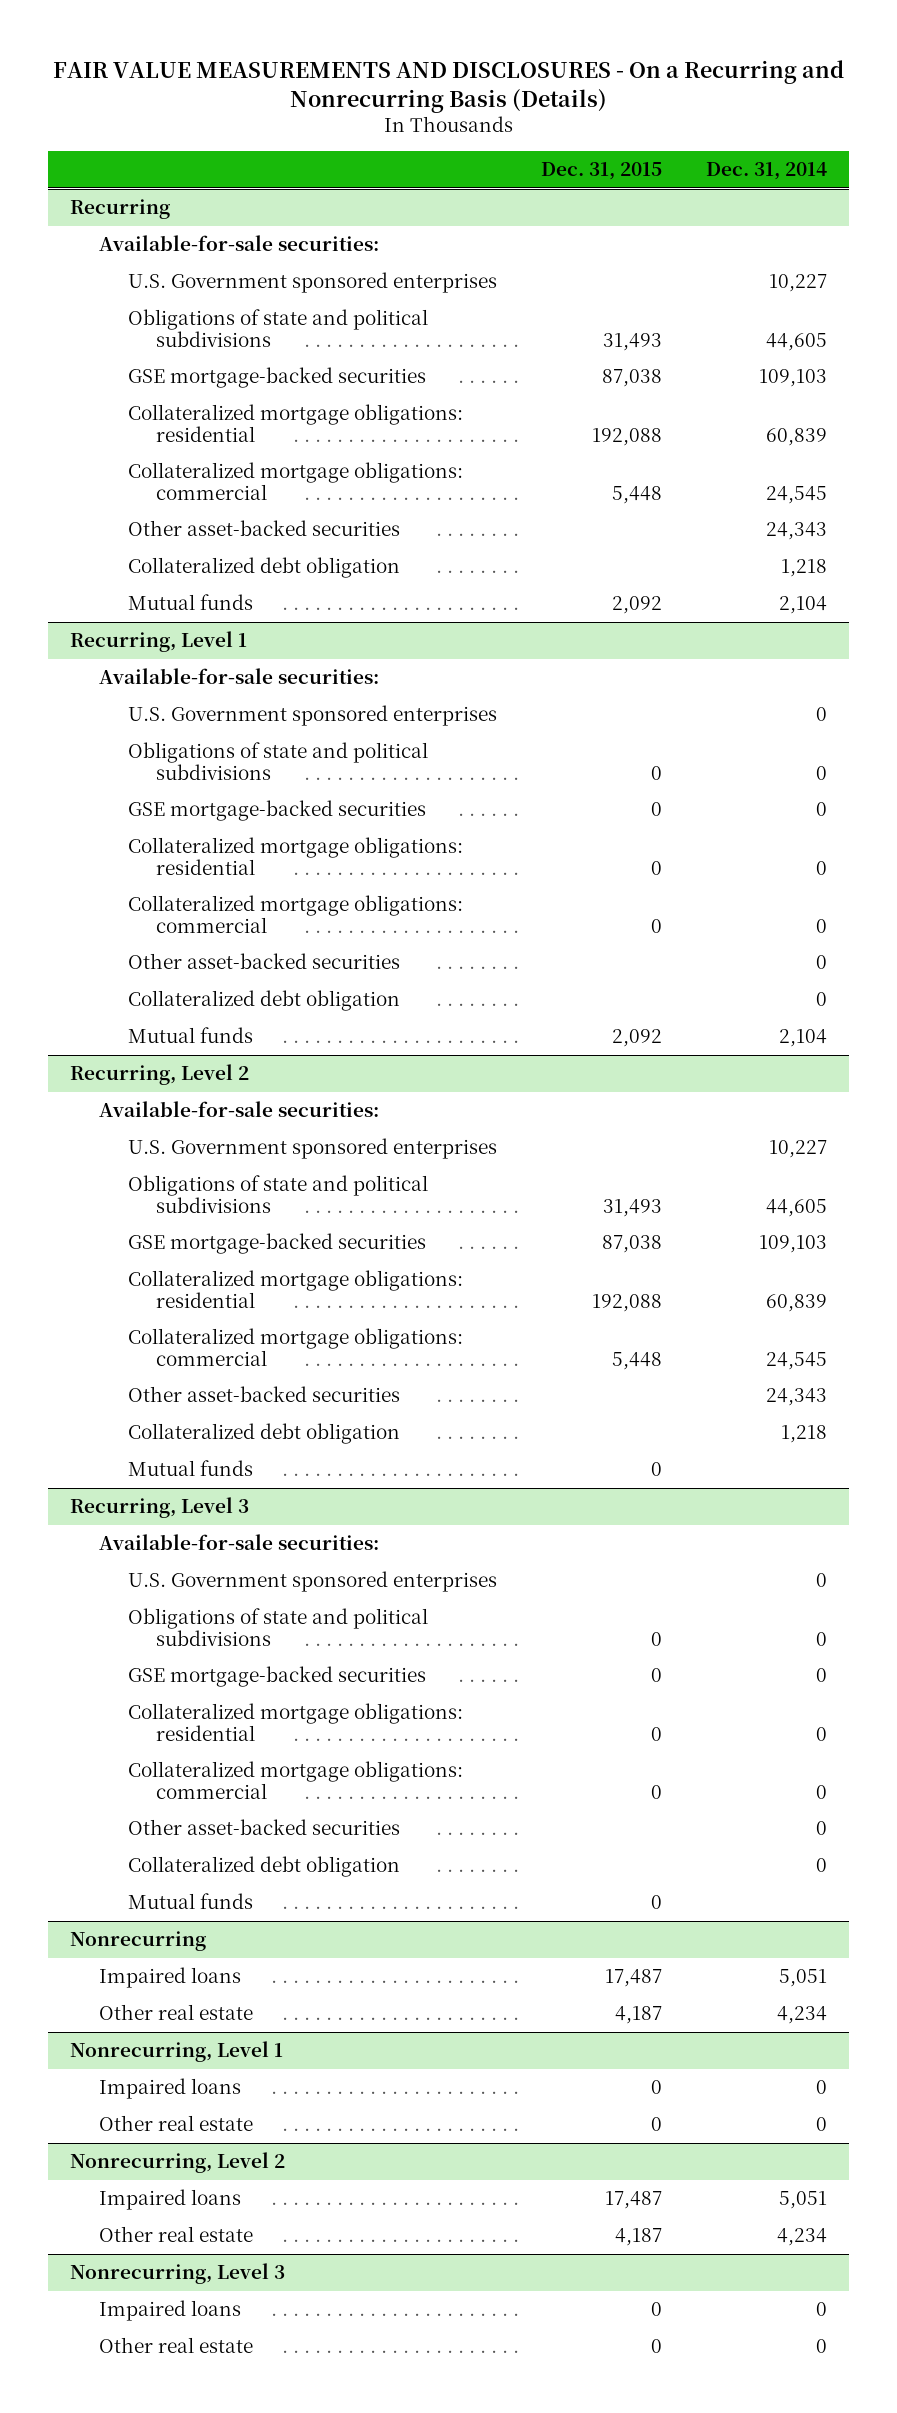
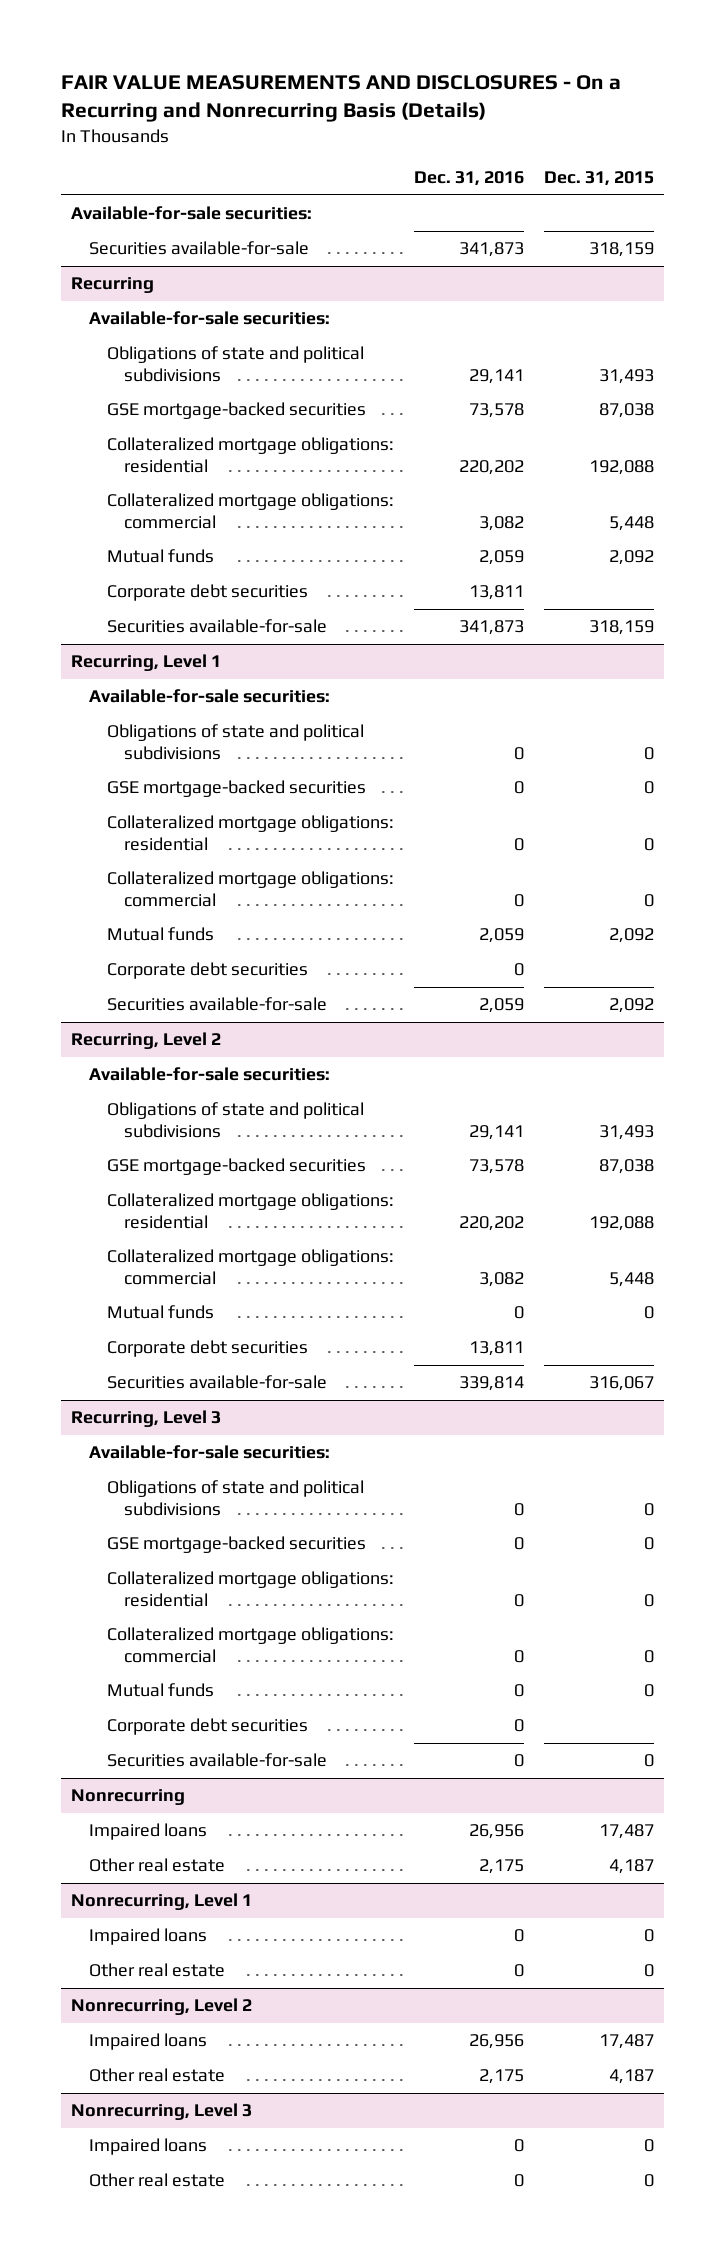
[705,162,827,181] Dec. 31, 2014 -> none
none -> [413,171,524,187] Dec. 31, 2016
none -> [70,206,312,221] Available-for-sale securities:
none -> [88,241,309,256] Securities available-for-sale
[127,272,497,294] U.S. Government sponsored enterprises -> none
[127,520,400,537] Other asset-backed securities -> none
[127,557,400,579] Collateralized debt obligation -> none
none -> [106,584,308,602] Corporate debt securities
none -> [106,619,327,634] Securities available-for-sale
[127,705,497,727] U.S. Government sponsored enterprises -> none
[127,953,400,970] Other asset-backed securities -> none
[127,990,400,1012] Collateralized debt obligation -> none
none -> [106,962,308,980] Corporate debt securities
none -> [106,997,327,1012] Securities available-for-sale
[127,1138,497,1160] U.S. Government sponsored enterprises -> none
[127,1386,400,1403] Other asset-backed securities -> none
[127,1423,400,1445] Collateralized debt obligation -> none
none -> [106,1340,308,1358] Corporate debt securities
none -> [106,1375,327,1390] Securities available-for-sale
[127,1571,497,1593] U.S. Government sponsored enterprises -> none
[127,1819,400,1836] Other asset-backed securities -> none
[127,1856,400,1878] Collateralized debt obligation -> none
none -> [106,1718,308,1736] Corporate debt securities
none -> [106,1753,327,1768] Securities available-for-sale

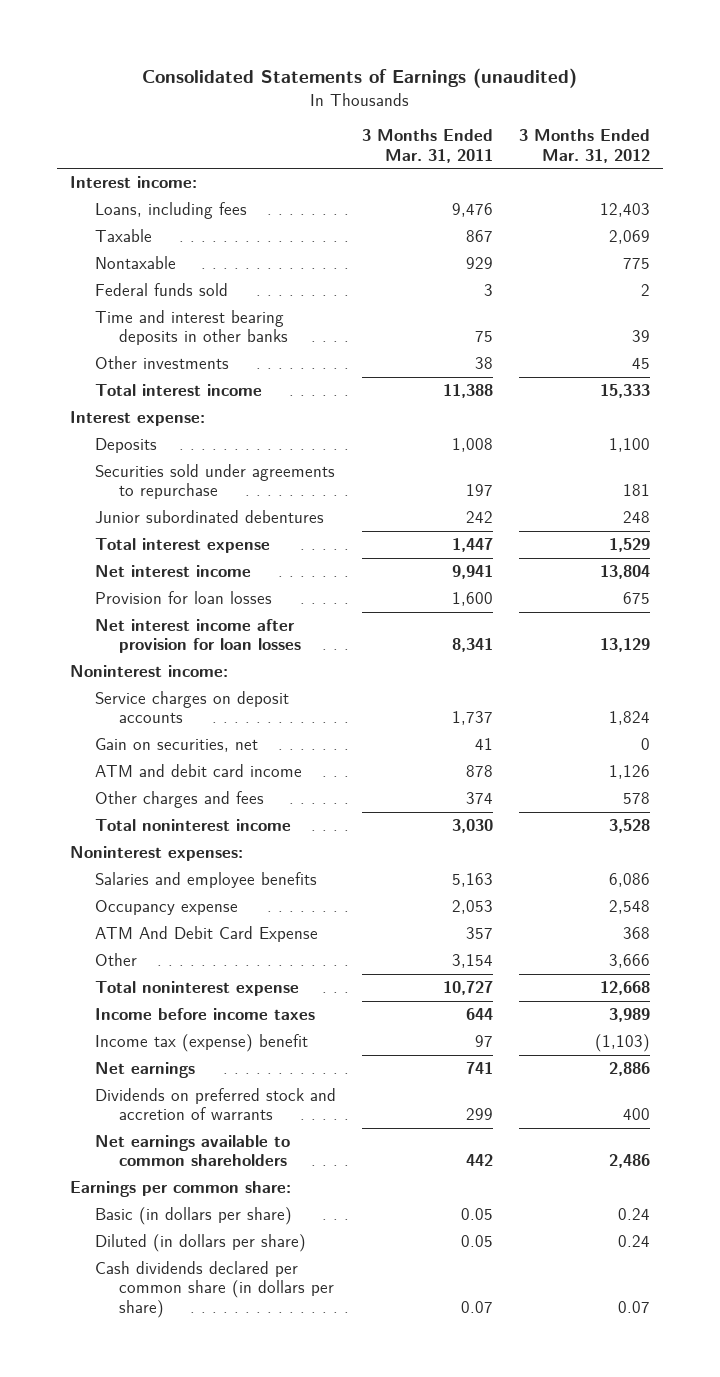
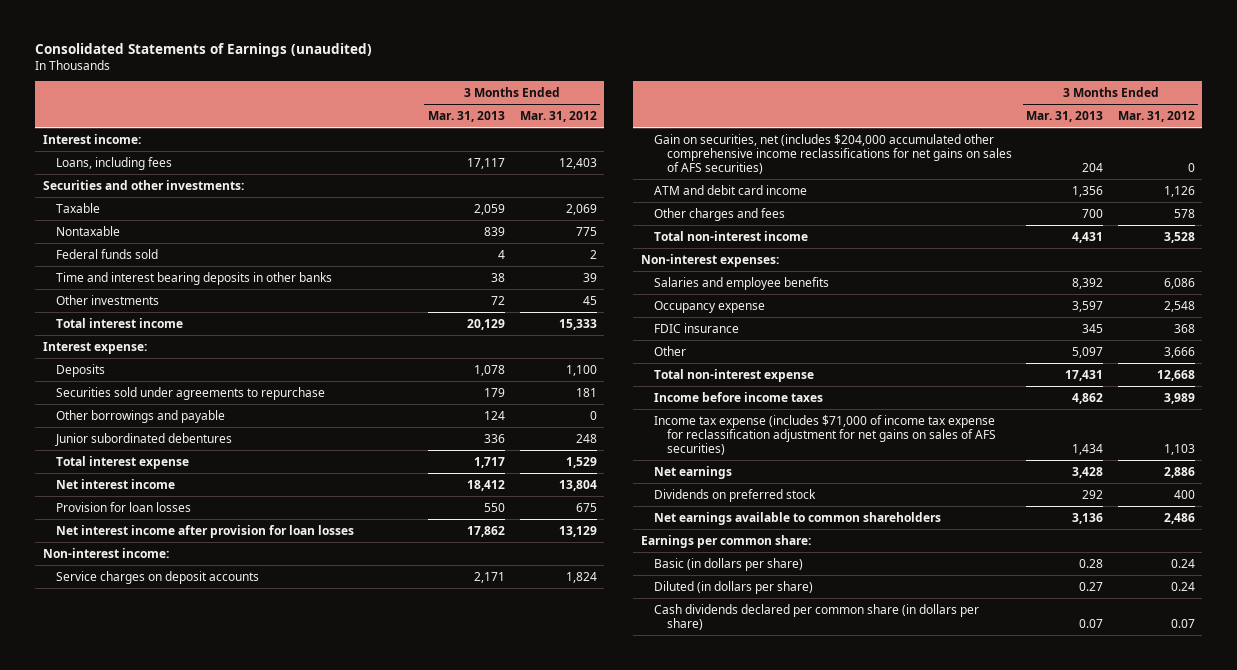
[361,129,493,163] 3 Months Ended Mar. 31, 2011 -> none
none -> [428,110,506,122] Mar. 31, 2013
none -> [42,179,244,190] Securities and other investments:
none -> [55,409,225,423] Other borrowings and payable
[70,665,229,678] Noninterest income: -> [42,547,169,558] Non-interest income:
[94,738,258,753] Gain on securities, net -> none
none -> [653,133,1012,174] Gain on securities, net (includes $204,000 accumulated other comprehensive income reclassifications for net gains on sales of AFS securities)
[94,819,291,832] Total noninterest income -> [653,230,808,241] Total non-interest income
[70,846,244,862] Noninterest expenses: -> [640,253,779,267] Non-interest expenses:
[94,926,318,943] ATM And Debit Card Expense -> [653,322,739,333] FDIC insurance
[94,981,299,997] Total noninterest expense -> [653,368,814,382] Total non-interest expense
[94,1034,308,1053] Income tax (expense) benefit -> none
none -> [653,414,996,455] Income tax expense (includes $71,000 of income tax expense for reclassification adjustment for net gains on sales of AFS securities)
[94,1088,336,1121] Dividends on preferred stock and accretion of warrants -> [653,488,816,502] Dividends on preferred stock

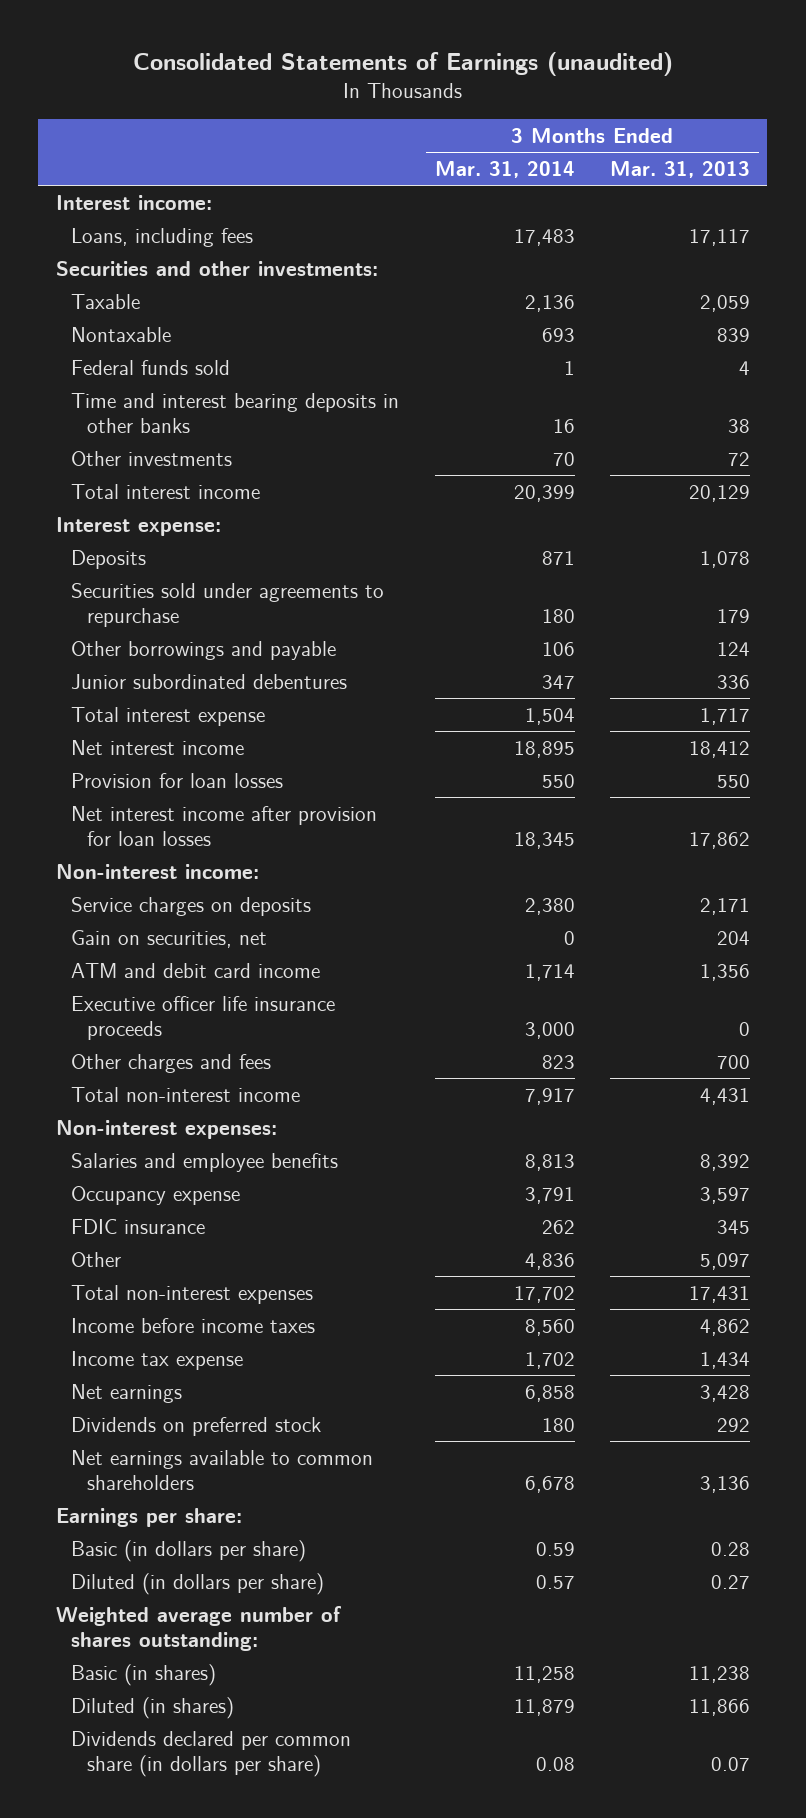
[519,110,597,122] Mar. 31, 2012 -> none
none -> [434,161,575,179] Mar. 31, 2014
[55,570,259,584] Service charges on deposit accounts -> [71,896,312,916] Service charges on deposits
[653,133,1012,174] Gain on securities, net (includes $204,000 accumulated other comprehensive income reclassifications for net gains on sales of AFS securities) -> [71,929,268,948] Gain on securities, net
none -> [71,995,336,1040] Executive officer life insurance proceeds
[653,368,814,382] Total non-interest expense -> [71,1284,314,1304] Total non-interest expenses
[653,414,996,455] Income tax expense (includes $71,000 of income tax expense for reclassification adjustment for net gains on sales of AFS securities) -> [71,1350,244,1370] Income tax expense
[640,534,811,548] Earnings per common share: -> [55,1507,242,1527] Earnings per share:
none -> [55,1605,341,1651] Weighted average number of shares outstanding:
none -> [71,1663,217,1686] Basic (in shares)
none -> [71,1696,235,1719] Diluted (in shares)
[653,603,979,630] Cash dividends declared per common share (in dollars per share) -> [71,1730,352,1777] Dividends declared per common share (in dollars per share)

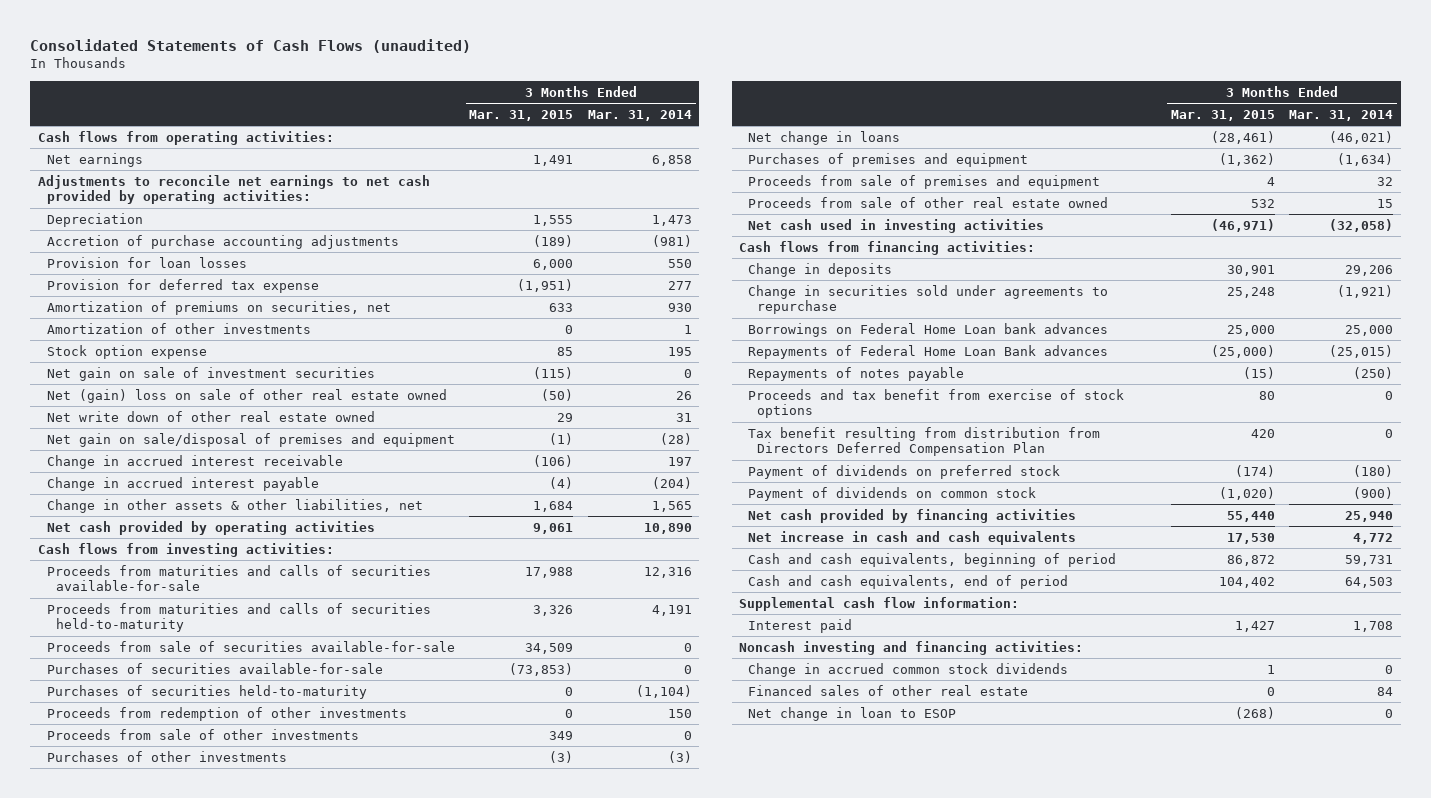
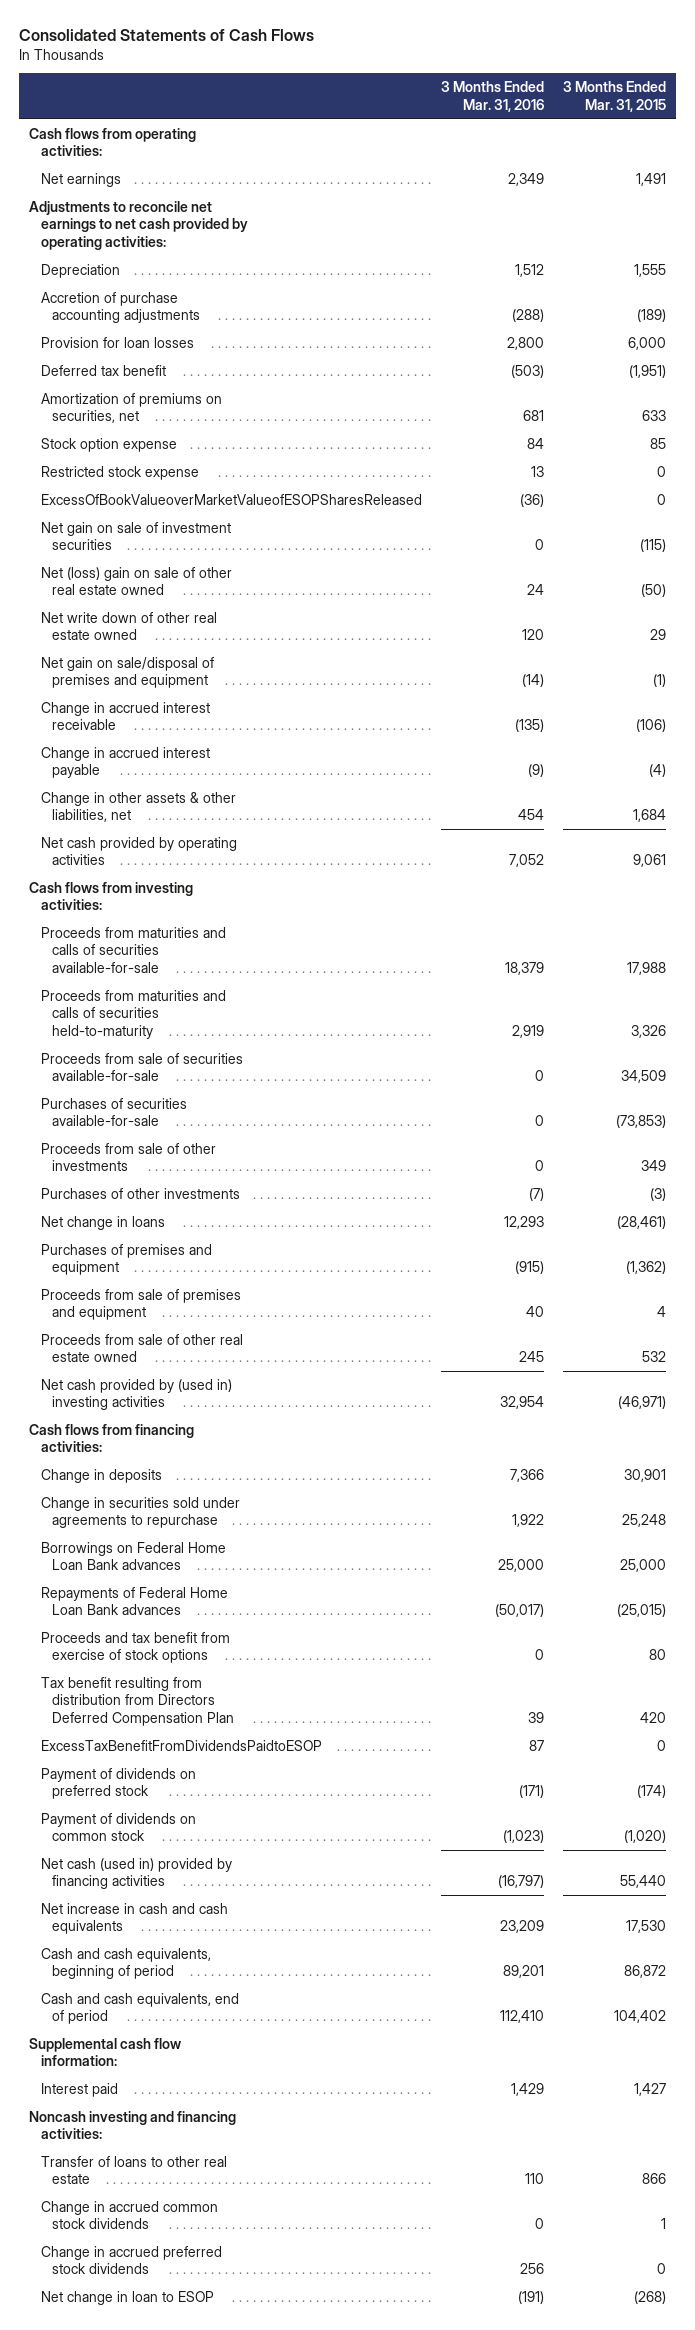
[30,38,472,53] Consolidated Statements of Cash Flows (unaudited) -> [19,28,315,41] Consolidated Statements of Cash Flows
[587,110,692,122] Mar. 31, 2014 -> none
none -> [440,81,544,112] 3 Months Ended Mar. 31, 2016
[46,278,319,293] Provision for deferred tax expense -> [40,364,166,376] Deferred tax benefit
[46,322,311,334] Amortization of other investments -> none
none -> [40,465,199,480] Restricted stock expense
none -> [40,493,422,505] ExcessOfBookValueoverMarketValueofESOPSharesReleased
[46,388,447,403] Net (gain) loss on sale of other real estate owned -> [40,566,232,596] Net (loss) gain on sale of other real estate owned
[46,684,367,699] Purchases of securities held-to-maturity -> none
[46,706,407,721] Proceeds from redemption of other investments -> none
[748,218,1045,233] Net cash used in investing activities -> [40,1378,232,1411] Net cash provided by (used in) investing activities
[748,366,965,381] Repayments of notes payable -> none
[748,322,1109,337] Borrowings on Federal Home Loan bank advances -> [40,1541,226,1571] Borrowings on Federal Home Loan Bank advances
[1210,344,1275,358] (25,000) -> [617,1604,667,1618] (25,015)
none -> [40,1739,322,1751] ExcessTaxBenefitFromDividendsPaidtoESOP
[748,508,1077,523] Net cash provided by financing activities -> [40,1857,232,1890] Net cash (used in) provided by financing activities
none -> [40,2155,227,2185] Transfer of loans to other real estate
[748,684,1029,696] Financed sales of other real estate -> none
none -> [40,2245,222,2275] Change in accrued preferred stock dividends

